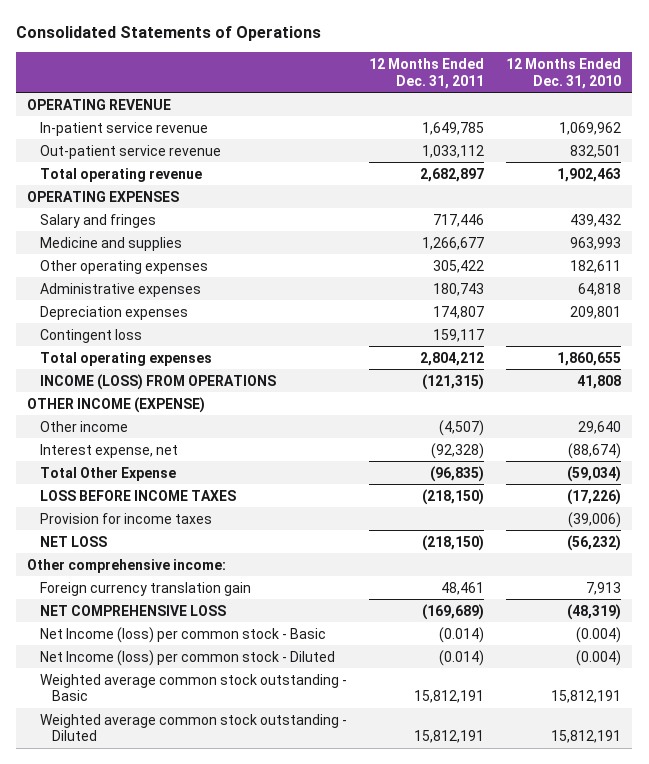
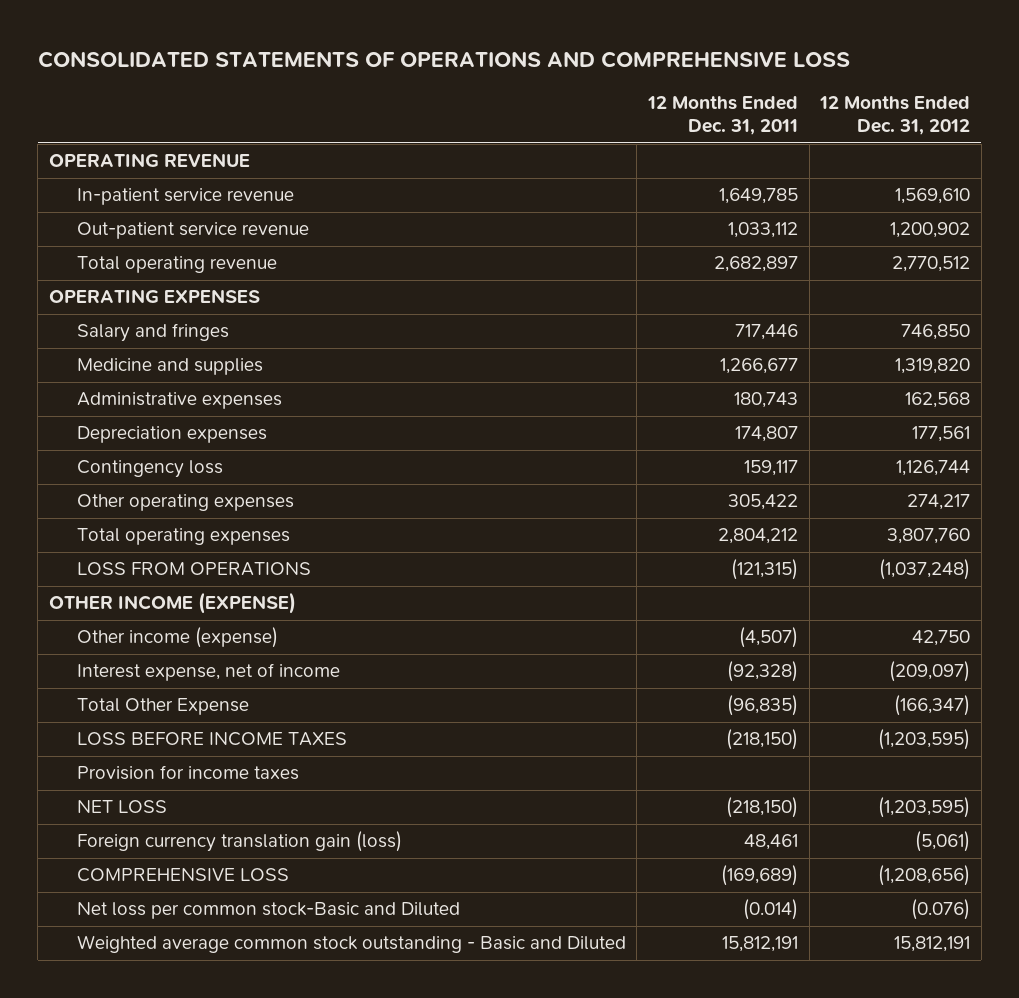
[16,26,322,42] Consolidated Statements of Operations -> [37,51,850,69] CONSOLIDATED STATEMENTS OF OPERATIONS AND COMPREHENSIVE LOSS
[506,57,622,89] 12 Months Ended Dec. 31, 2010 -> none
none -> [819,96,971,136] 12 Months Ended Dec. 31, 2012
[39,328,142,343] Contingent loss -> [76,460,223,479] Contingency loss
[39,259,208,274] Other operating expenses -> [76,494,294,512] Other operating expenses
[39,373,276,390] INCOME (LOSS) FROM OPERATIONS -> [76,562,311,577] LOSS FROM OPERATIONS
[39,420,128,432] Other income -> [76,627,278,649] Other income (expense)
[39,443,178,458] Interest expense, net -> [76,663,340,682] Interest expense, net of income
[27,558,227,573] Other comprehensive income: -> none
[39,649,335,666] Net Income (loss) per common stock - Diluted -> none
[39,713,347,742] Weighted average common stock outstanding - Diluted -> none
[39,581,251,596] Foreign currency translation gain -> [76,831,402,853] Foreign currency translation gain (loss)
[39,604,226,616] NET COMPREHENSIVE LOSS -> [76,868,289,883] COMPREHENSIVE LOSS
[39,626,326,643] Net Income (loss) per common stock - Basic -> [76,902,460,920] Net loss per common stock-Basic and Diluted
[39,673,347,702] Weighted average common stock outstanding - Basic -> [76,935,626,954] Weighted average common stock outstanding - Basic and Diluted

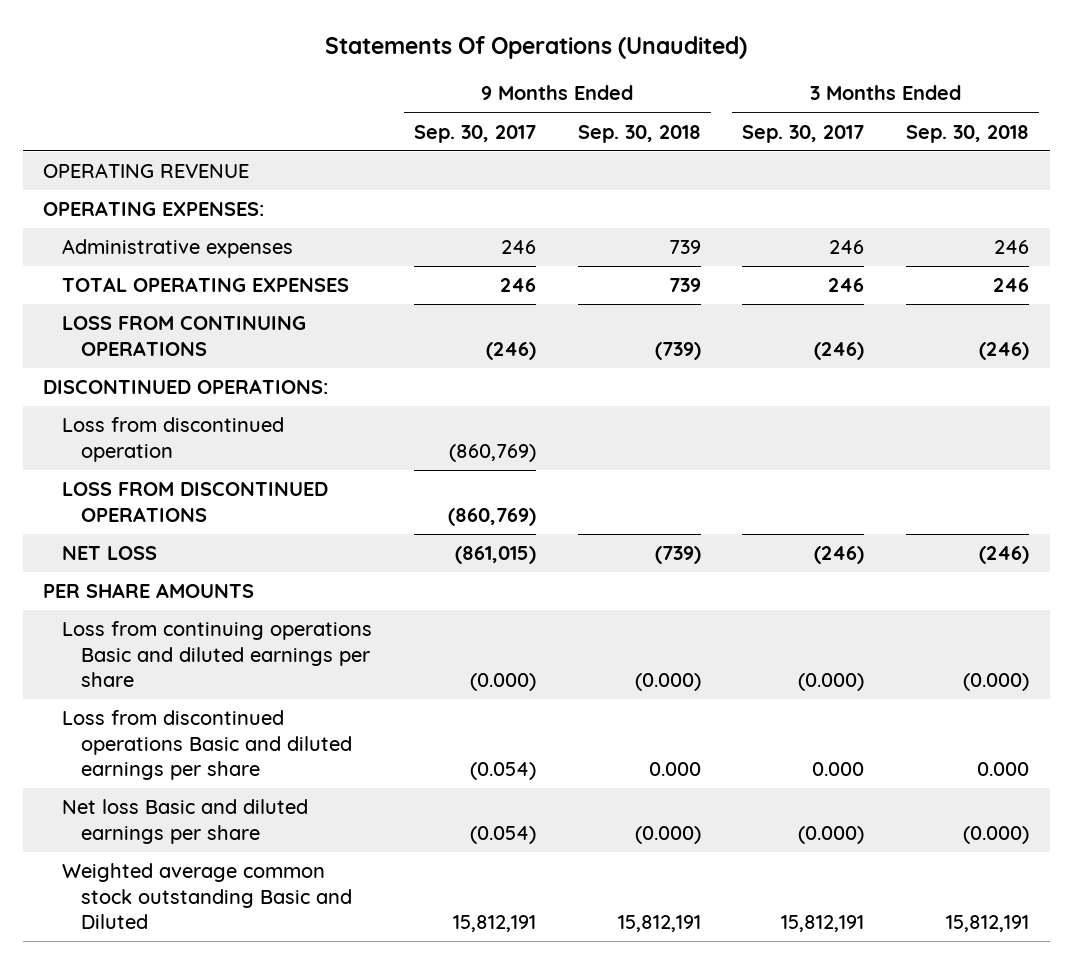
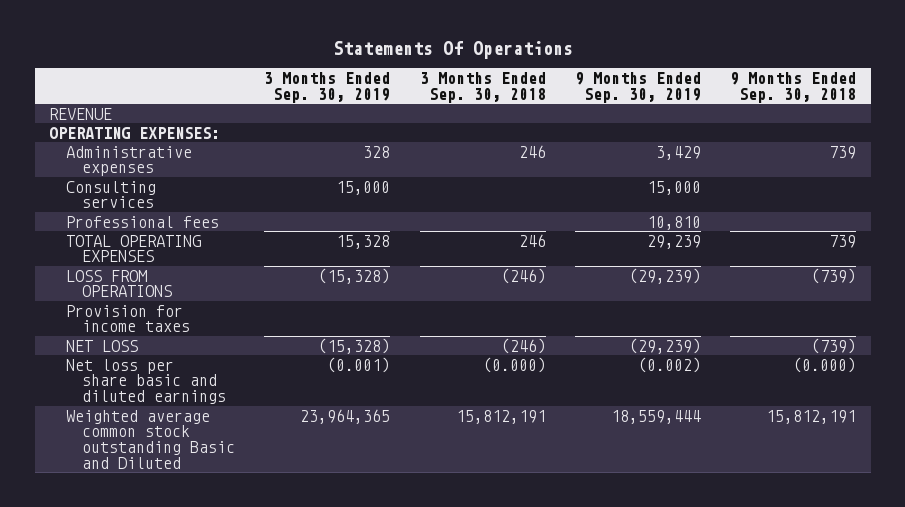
[325,35,748,59] Statements Of Operations (Unaudited) -> [332,41,573,60] Statements Of Operations
[413,124,536,143] Sep. 30, 2017 -> none
[742,124,865,143] Sep. 30, 2017 -> none
none -> [264,72,391,103] 3 Months Ended Sep. 30, 2019
none -> [574,72,701,103] 9 Months Ended Sep. 30, 2019
[43,163,250,179] OPERATING REVENUE -> [49,107,113,120] REVENUE
none -> [65,180,156,209] Consulting services
none -> [65,215,219,228] Professional fees
[43,379,329,395] DISCONTINUED OPERATIONS: -> none
[62,417,285,462] Loss from discontinued operation -> none
[62,482,329,522] LOSS FROM DISCONTINUED OPERATIONS -> none
[62,316,307,356] LOSS FROM CONTINUING OPERATIONS -> [65,269,173,298] LOSS FROM OPERATIONS
none -> [65,304,191,333] Provision for income taxes
[43,583,255,599] PER SHARE AMOUNTS -> none
[62,621,373,687] Loss from continuing operations Basic and diluted earnings per share -> none
[62,710,353,780] Loss from discontinued operations Basic and diluted earnings per share -> none
[62,799,309,844] Net loss Basic and diluted earnings per share -> [65,358,227,405] Net loss per share basic and diluted earnings

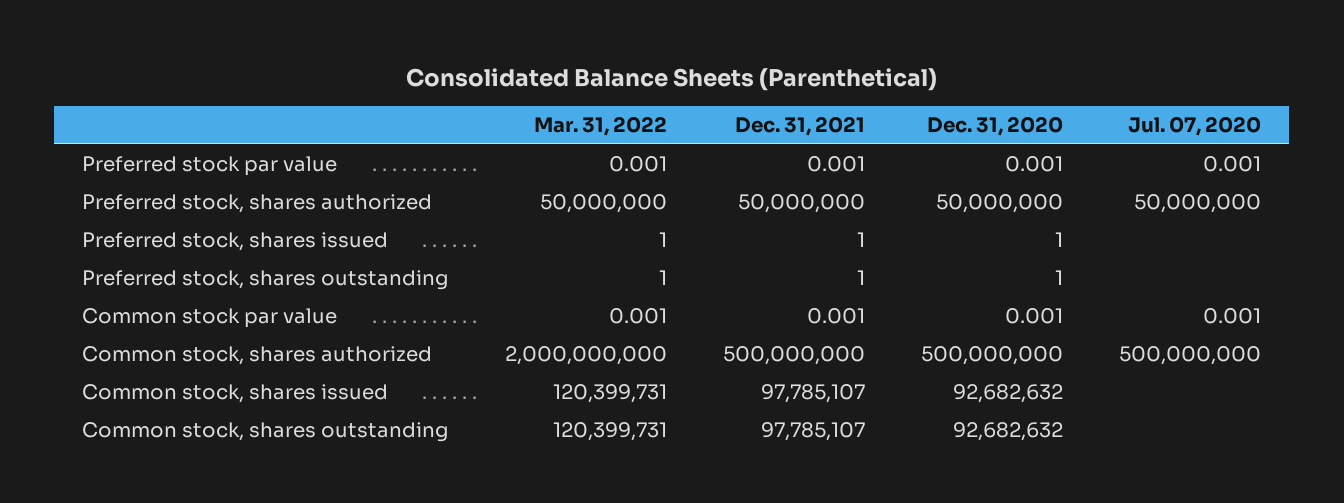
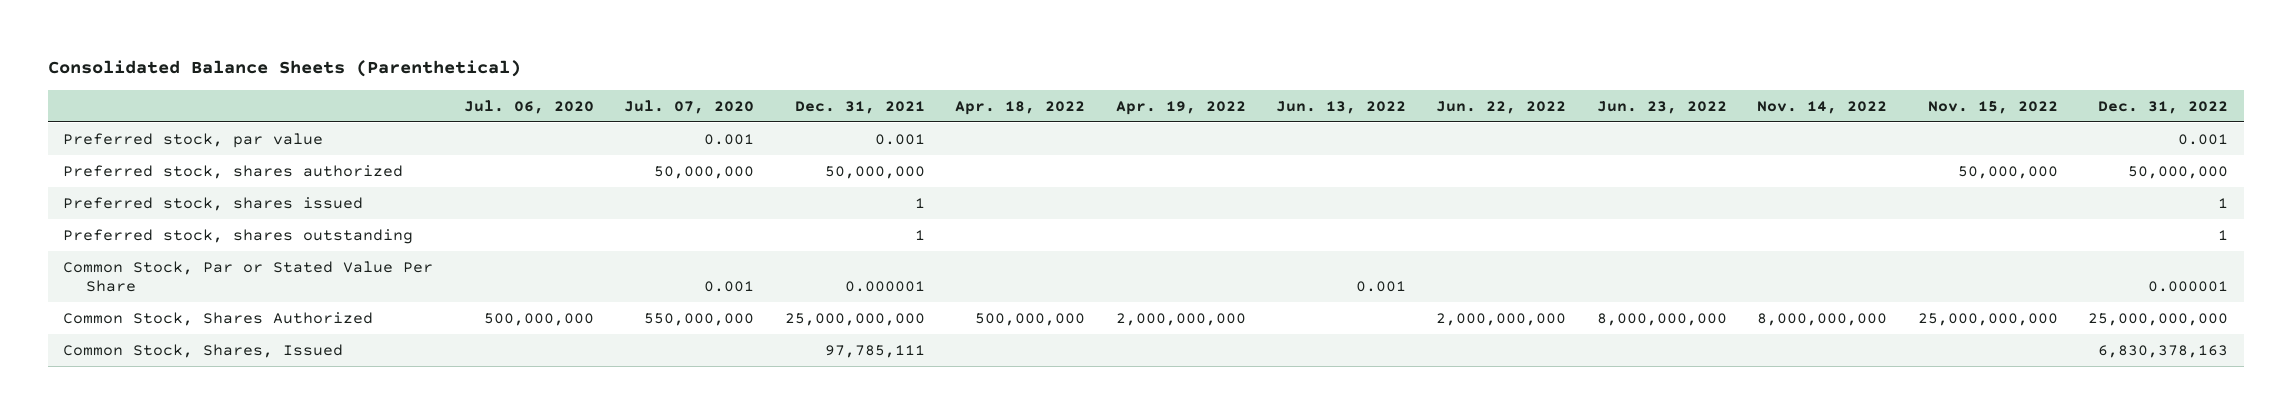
[534,116,668,137] Mar. 31, 2022 -> none
[927,116,1064,137] Dec. 31, 2020 -> none
none -> [463,99,594,114] Jul. 06, 2020
none -> [955,100,1086,115] Apr. 18, 2022
none -> [1115,100,1246,115] Apr. 19, 2022
none -> [1276,100,1407,114] Jun. 13, 2022
none -> [1436,100,1567,114] Jun. 22, 2022
none -> [1596,100,1727,114] Jun. 23, 2022
none -> [1757,100,1888,114] Nov. 14, 2022
none -> [1927,100,2058,114] Nov. 15, 2022
none -> [2098,100,2229,114] Dec. 31, 2022
[82,156,338,177] Preferred stock par value -> [63,132,324,148] Preferred stock, par value
[82,422,450,443] Common stock, shares outstanding -> none
[82,308,338,329] Common stock par value -> [63,260,434,292] Common Stock, Par or Stated Value Per Share
[807,308,866,325] 0.001 -> [844,280,925,292] 0.000001
[82,346,433,366] Common stock, shares authorized -> [63,311,374,326] Common Stock, Shares Authorized
[723,346,866,366] 500,000,000 -> [784,312,925,326] 25,000,000,000
[1119,346,1262,366] 500,000,000 -> [644,312,755,326] 550,000,000
[82,384,389,404] Common stock, shares issued -> [63,343,344,358] Common Stock, Shares, Issued
[761,384,866,404] 97,785,107 -> [824,344,925,358] 97,785,111

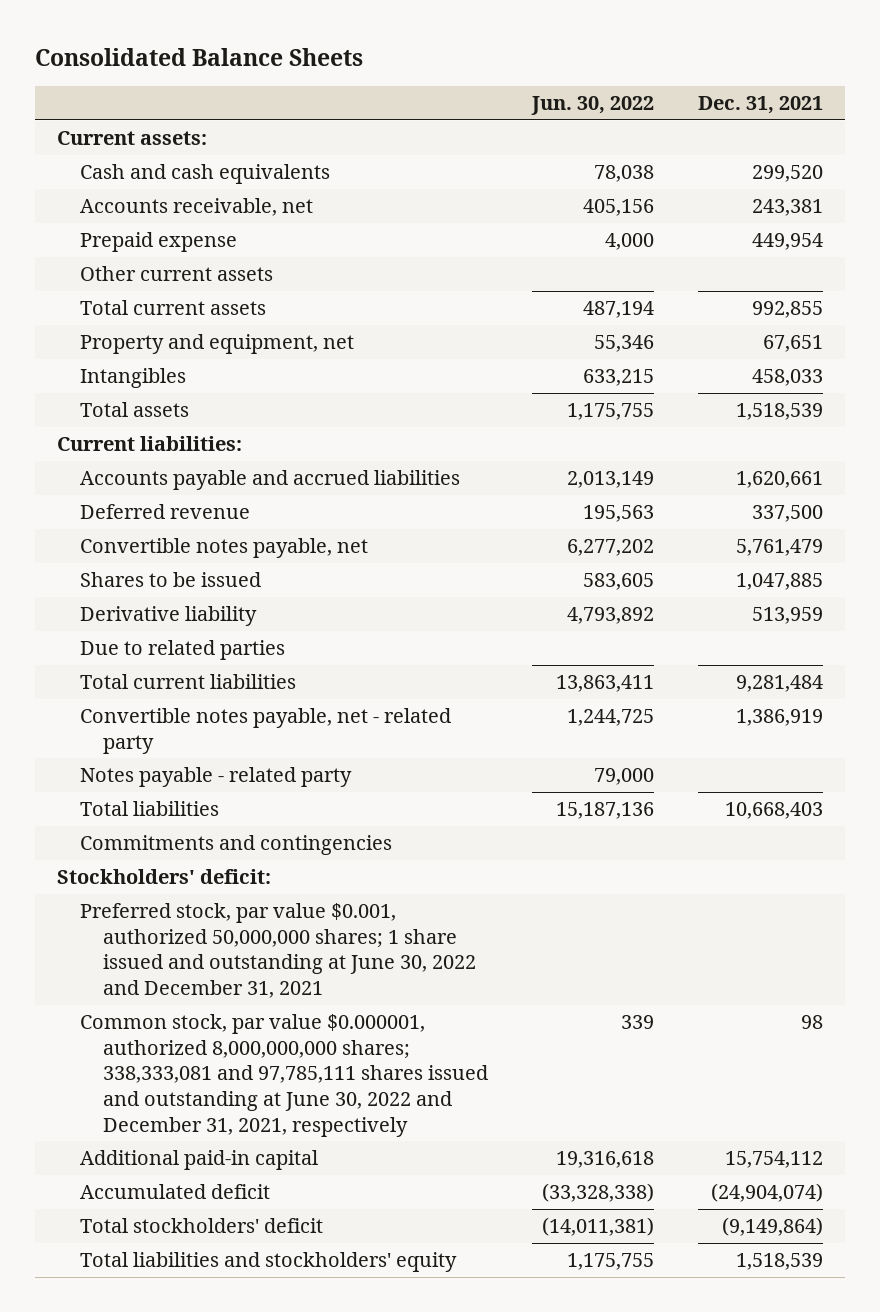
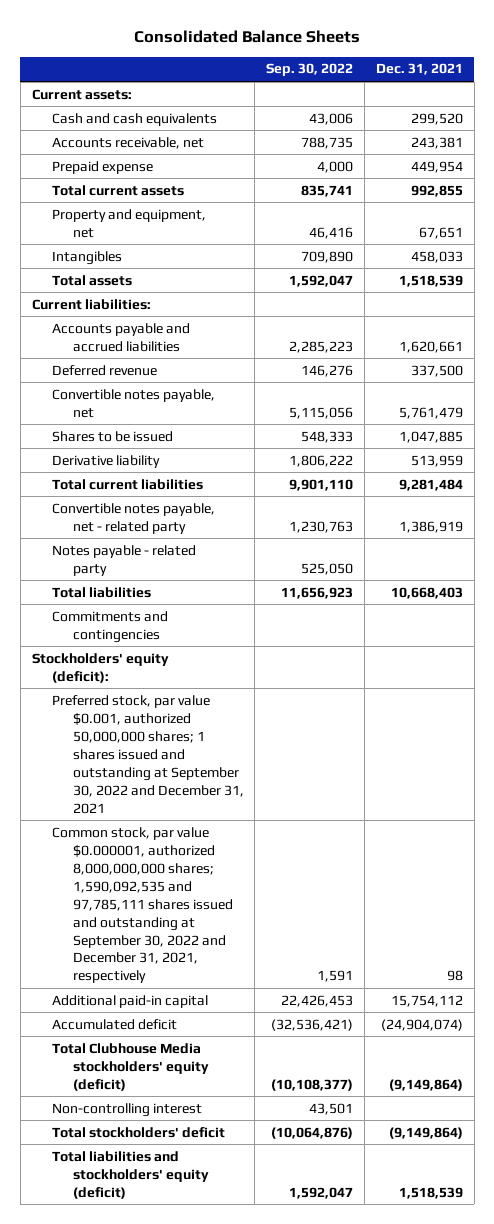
[530,96,654,116] Jun. 30, 2022 -> none
none -> [266,63,354,77] Sep. 30, 2022
[80,266,274,282] Other current assets -> none
[80,640,286,661] Due to related parties -> none
[57,869,272,885] Stockholders' deficit: -> [31,652,169,683] Stockholders' equity (deficit):
[80,903,476,999] Preferred stock, par value $0.001, authorized 50,000,000 shares; 1 share issued and outstanding at June 30, 2022 and December 31, 2021 -> [52,694,244,814] Preferred stock, par value $0.001, authorized 50,000,000 shares; 1 shares issued and outstanding at September 30, 2022 and December 31, 2021
[80,1014,488,1137] Common stock, par value $0.000001, authorized 8,000,000,000 shares; 338,333,081 and 97,785,111 shares issued and outstanding at June 30, 2022 and December 31, 2021, respectively -> [52,826,233,984] Common stock, par value $0.000001, authorized 8,000,000,000 shares; 1,590,092,535 and 97,785,111 shares issued and outstanding at September 30, 2022 and December 31, 2021, respectively
none -> [52,1042,209,1091] Total Clubhouse Media stockholders' equity (deficit)
none -> [52,1102,203,1117] Non-controlling interest
[80,1252,458,1273] Total liabilities and stockholders' equity -> [52,1150,209,1199] Total liabilities and stockholders' equity (deficit)

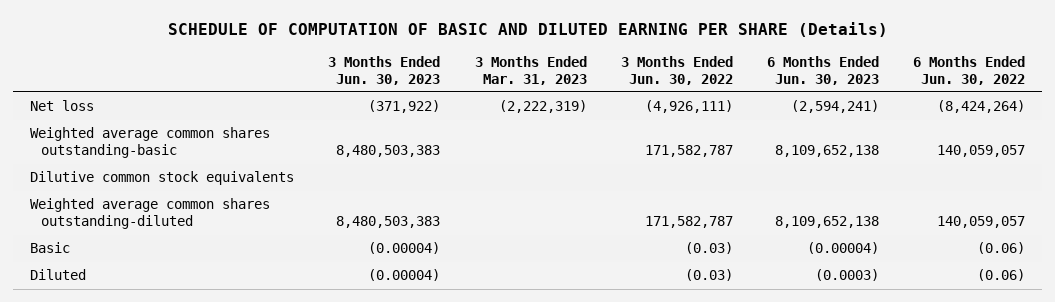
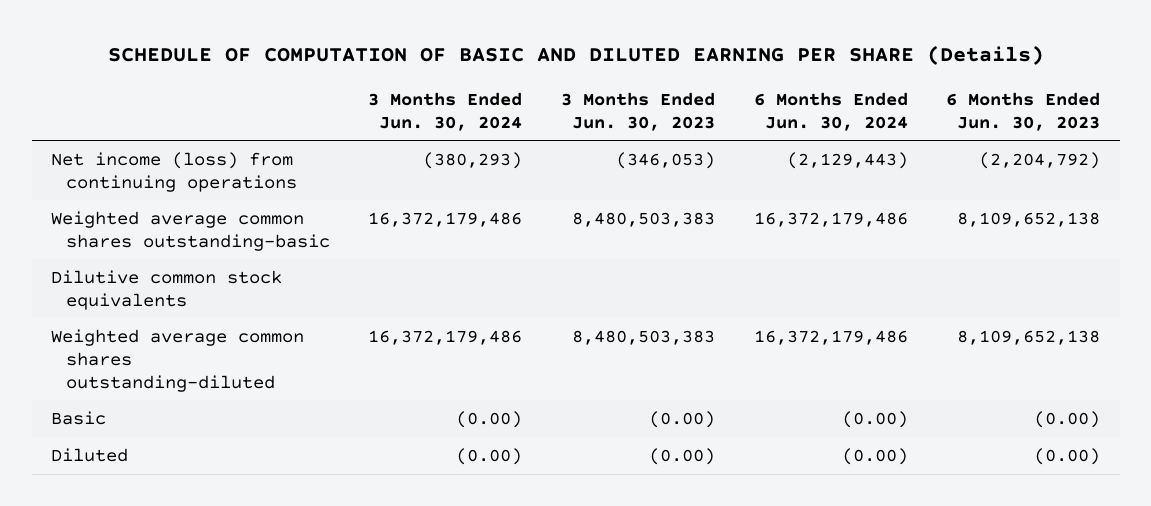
[474,55,587,85] 3 Months Ended Mar. 31, 2023 -> none
[620,55,733,85] 3 Months Ended Jun. 30, 2022 -> none
[913,55,1026,85] 6 Months Ended Jun. 30, 2022 -> none
none -> [368,91,523,131] 3 Months Ended Jun. 30, 2024
none -> [753,91,908,131] 6 Months Ended Jun. 30, 2024
[30,100,95,112] Net loss -> none
none -> [50,151,297,192] Net income (loss) from continuing operations
[368,242,441,255] (0.00004) -> [649,410,716,428] (0.00)
[806,242,879,255] (0.00004) -> [1034,410,1101,428] (0.00)
[368,269,441,282] (0.00004) -> [649,447,716,465] (0.00)
[814,269,879,282] (0.0003) -> [1034,447,1101,465] (0.00)

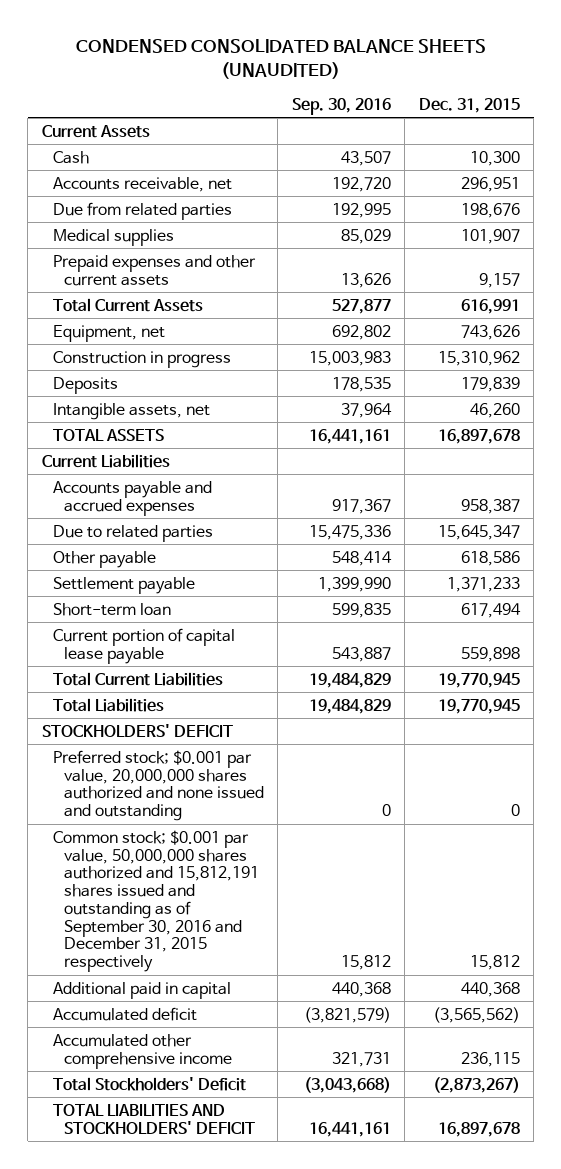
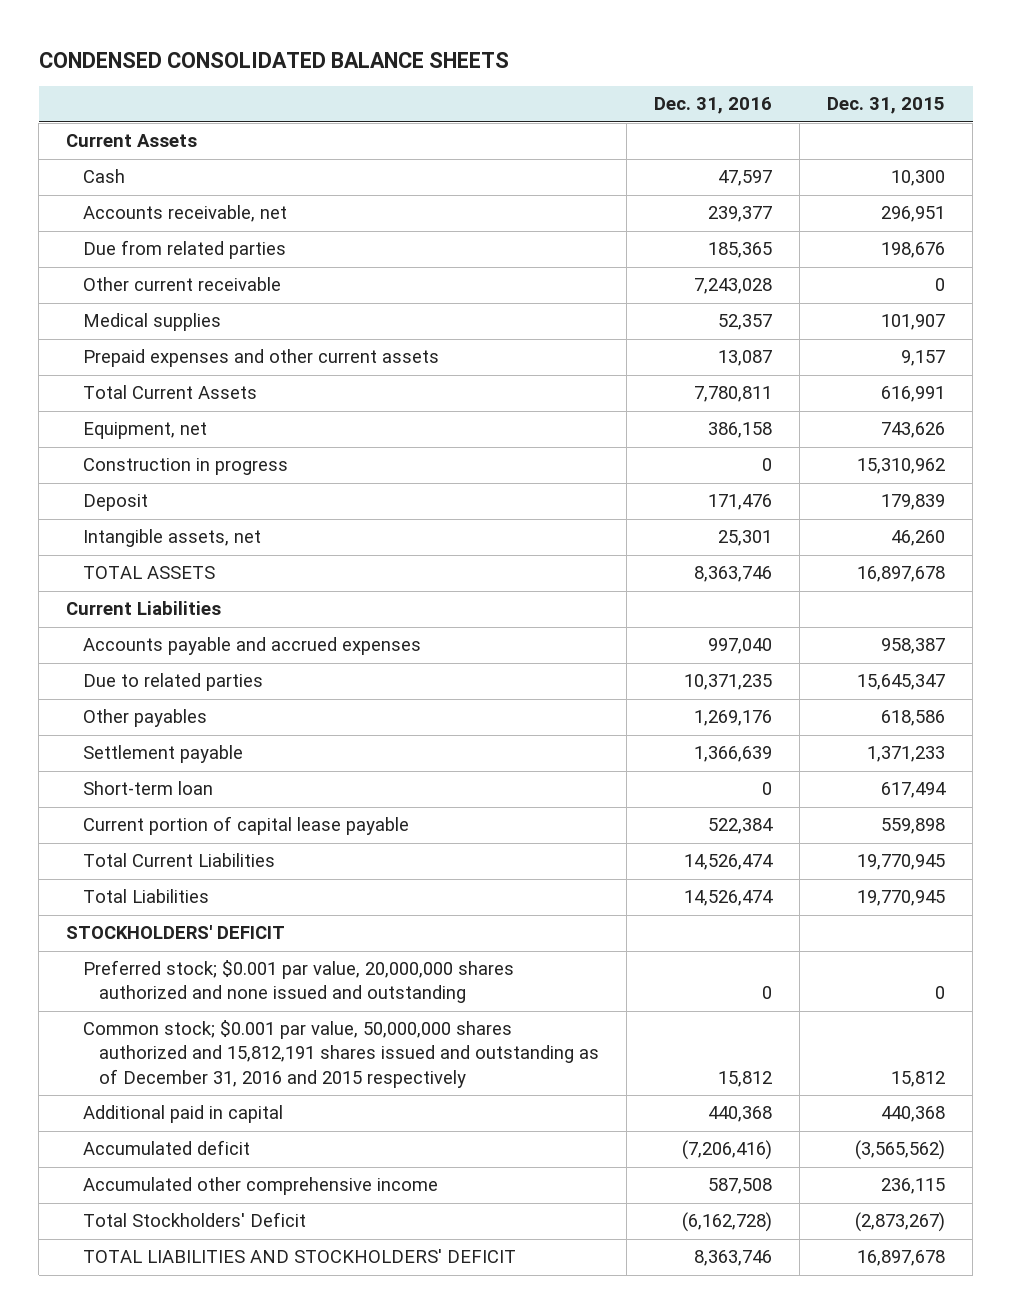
[75,38,486,79] CONDENSED CONSOLIDATED BALANCE SHEETS (UNAUDITED) -> [38,51,509,68] CONDENSED CONSOLIDATED BALANCE SHEETS
[291,97,391,115] Sep. 30, 2016 -> none
none -> [653,97,772,115] Dec. 31, 2016
none -> [82,277,281,292] Other current receivable
[52,376,118,394] Deposits -> [82,494,148,512] Deposit
[52,550,156,568] Other payable -> [82,709,207,728] Other payables
[52,829,260,973] Common stock; $0.001 par value, 50,000,000 shares authorized and 15,812,191 shares issued and outstanding as of September 30, 2016 and December 31, 2015 respectively -> [82,1020,599,1088] Common stock; $0.001 par value, 50,000,000 shares authorized and 15,812,191 shares issued and outstanding as of December 31, 2016 and 2015 respectively

